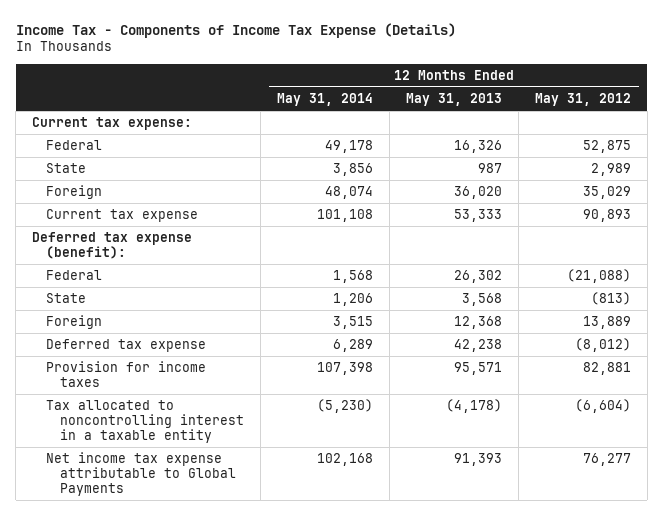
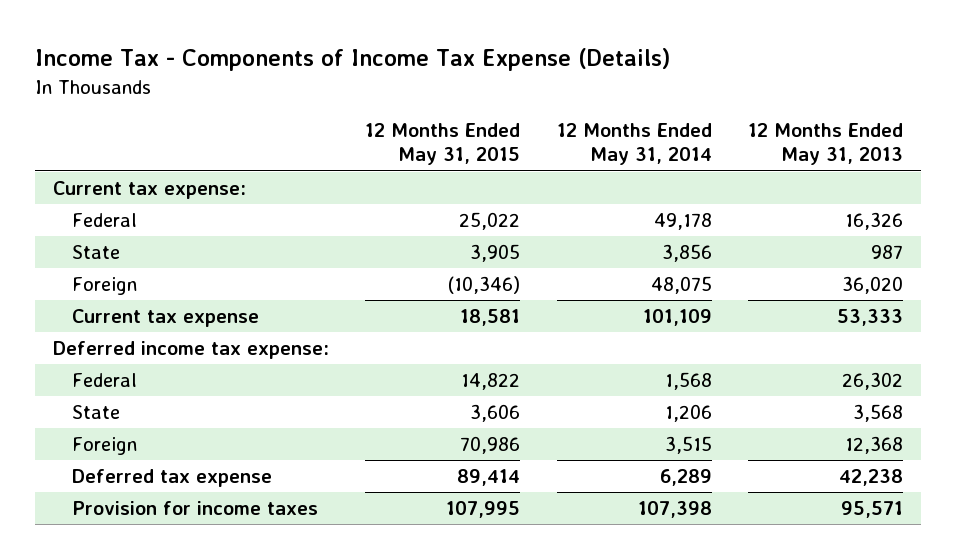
[534,92,631,106] May 31, 2012 -> none
none -> [365,123,521,166] 12 Months Ended May 31, 2015
[324,186,373,200] 48,074 -> [650,276,712,295] 48,075
[316,209,373,223] 101,108 -> [642,309,712,327] 101,109
[32,232,193,260] Deferred tax expense (benefit): -> [52,341,329,360] Deferred income tax expense:
[46,400,245,444] Tax allocated to noncontrolling interest in a taxable entity -> none
[46,452,237,497] Net income tax expense attributable to Global Payments -> none

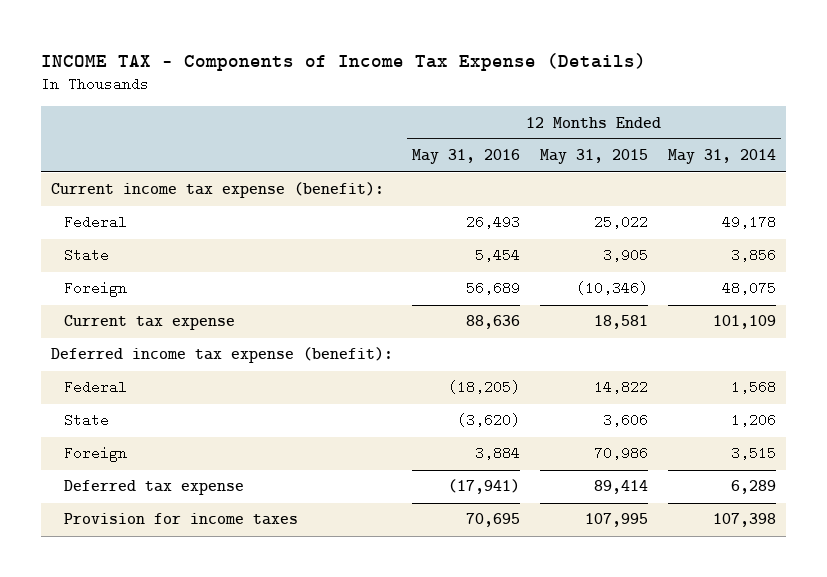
[34,48,670,72] Income Tax - Components of Income Tax Expense (Details) -> [40,52,646,71] INCOME TAX - Components of Income Tax Expense (Details)
[748,123,904,166] 12 Months Ended May 31, 2013 -> none
none -> [412,149,521,165] May 31, 2016
[52,181,246,200] Current tax expense: -> [50,182,384,199] Current income tax expense (benefit):
[52,341,329,360] Deferred income tax expense: -> [50,347,393,364] Deferred income tax expense (benefit):

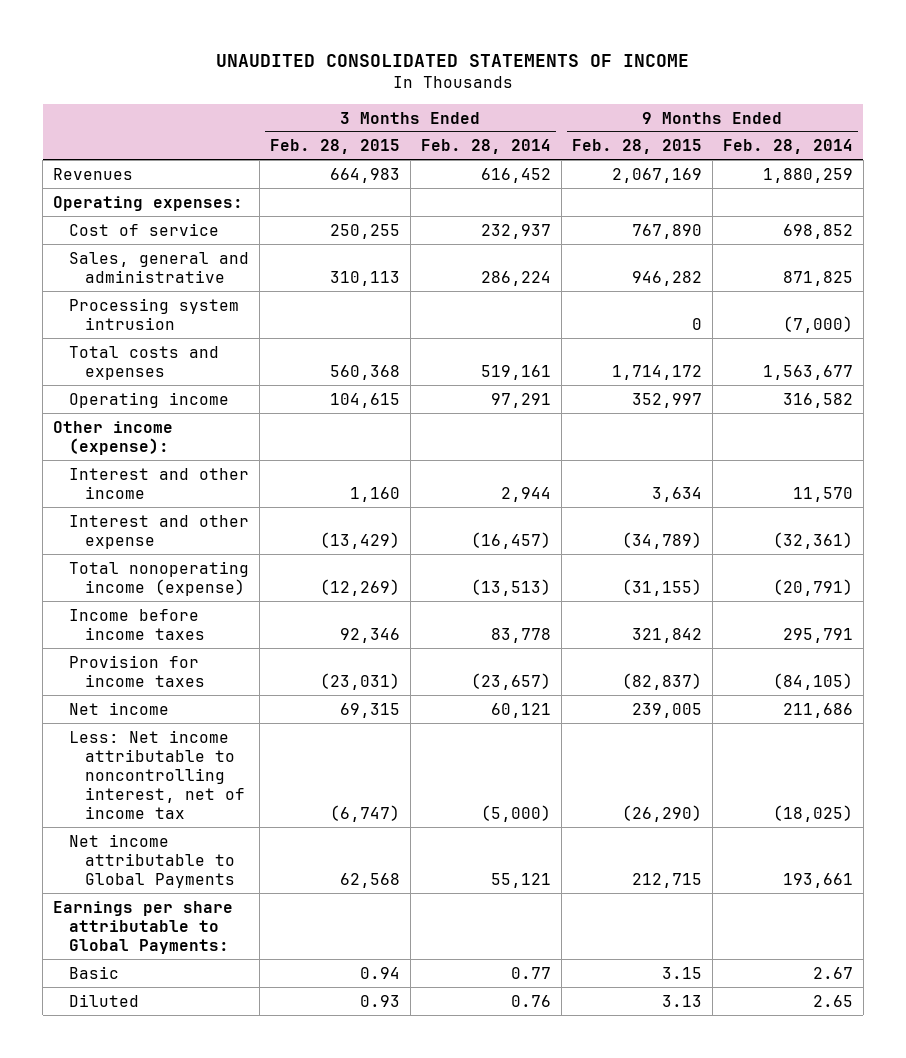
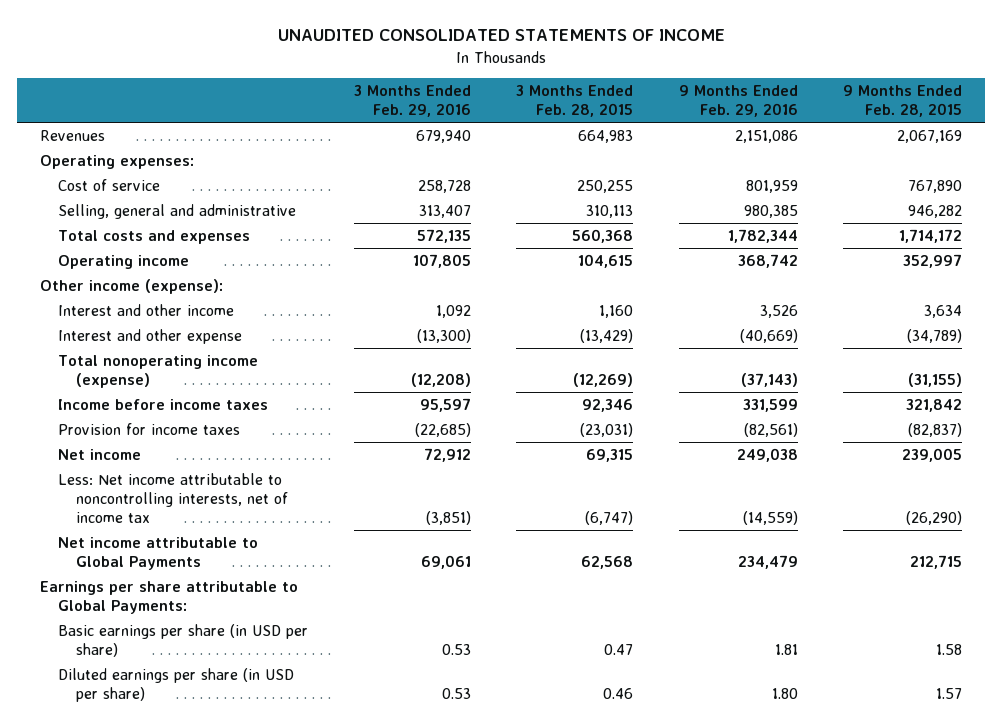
[420,139,551,155] Feb. 28, 2014 -> none
[722,139,853,155] Feb. 28, 2014 -> none
none -> [353,85,471,117] 3 Months Ended Feb. 29, 2016
none -> [678,85,798,117] 9 Months Ended Feb. 29, 2016
[68,297,239,330] Processing system intrusion -> none
[68,251,249,283] Sales, general and administrative -> [57,203,296,219] Selling, general and administrative
[68,729,245,819] Less: Net income attributable to noncontrolling interest, net of income tax -> [57,472,289,523] Less: Net income attributable to noncontrolling interests, net of income tax
[68,965,119,979] Basic -> none
[68,993,139,1007] Diluted -> none
none -> [57,623,308,657] Basic earnings per share (in USD per share)
none -> [57,667,294,702] Diluted earnings per share (in USD per share)

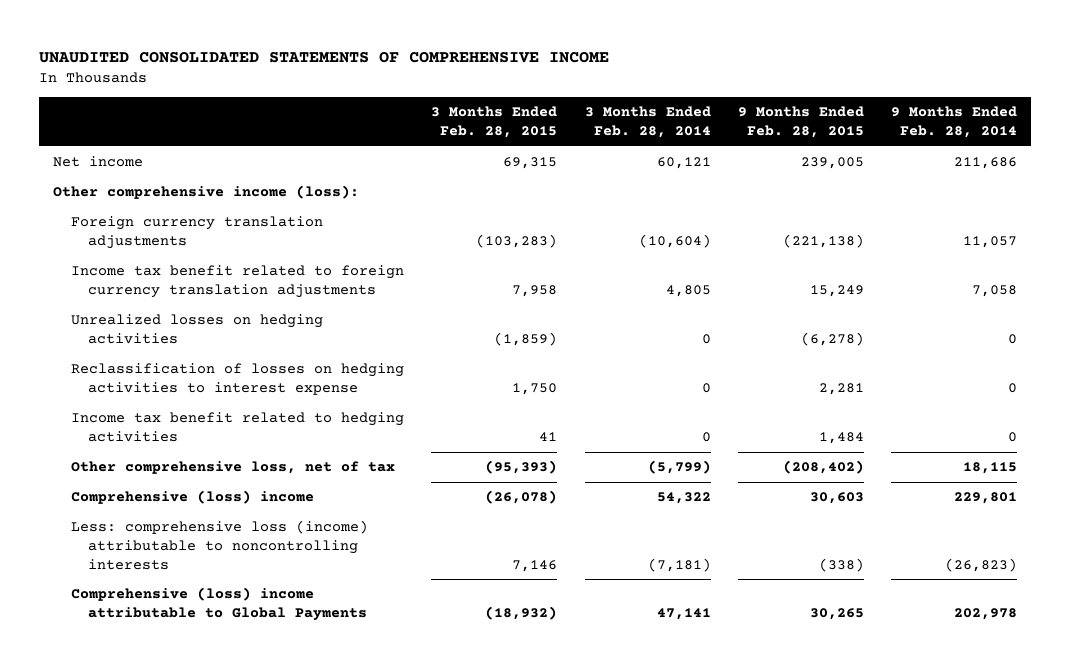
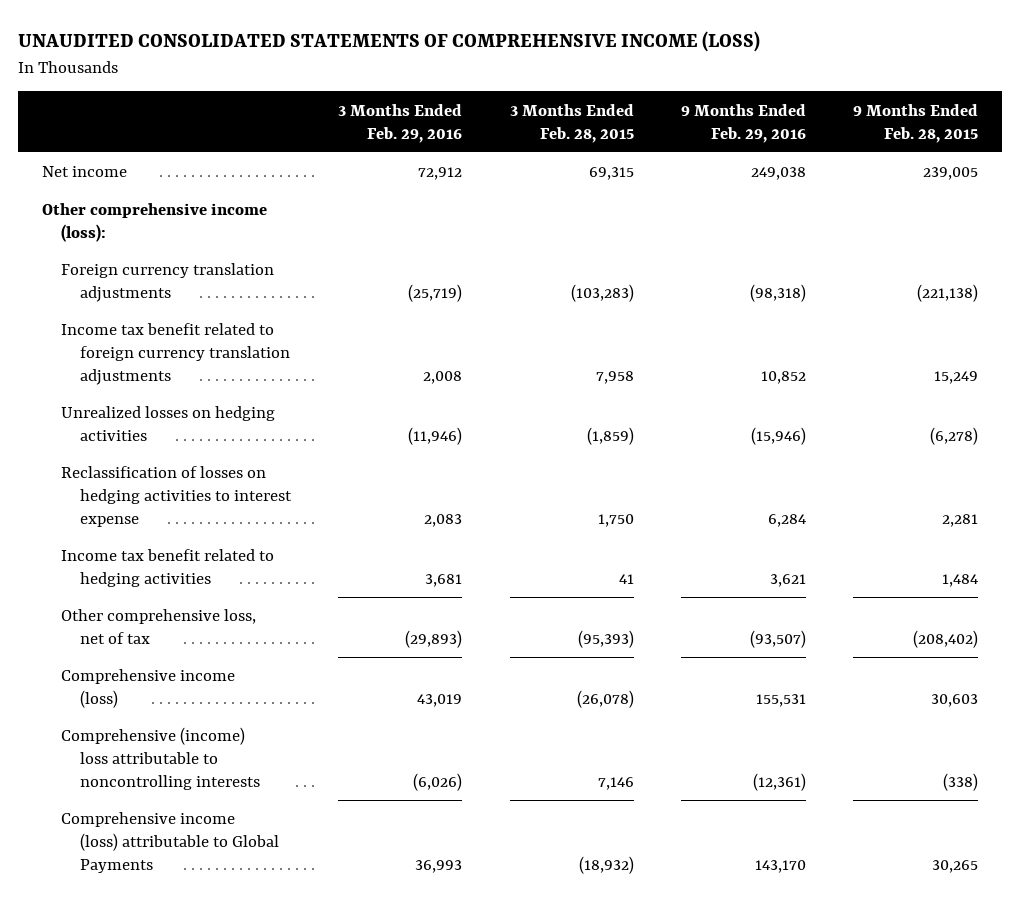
[39,51,610,64] UNAUDITED CONSOLIDATED STATEMENTS OF COMPREHENSIVE INCOME -> [17,31,760,53] UNAUDITED CONSOLIDATED STATEMENTS OF COMPREHENSIVE INCOME (LOSS)
[584,106,711,138] 3 Months Ended Feb. 28, 2014 -> none
[891,106,1018,138] 9 Months Ended Feb. 28, 2014 -> none
none -> [338,103,463,143] 3 Months Ended Feb. 29, 2016
none -> [681,103,807,143] 9 Months Ended Feb. 29, 2016
[70,490,314,505] Comprehensive (loss) income -> [60,669,235,709] Comprehensive income (loss)
[70,520,368,570] Less: comprehensive loss (income) attributable to noncontrolling interests -> [60,727,260,790] Comprehensive (income) loss attributable to noncontrolling interests
[70,587,368,622] Comprehensive (loss) income attributable to Global Payments -> [60,812,279,873] Comprehensive income (loss) attributable to Global Payments

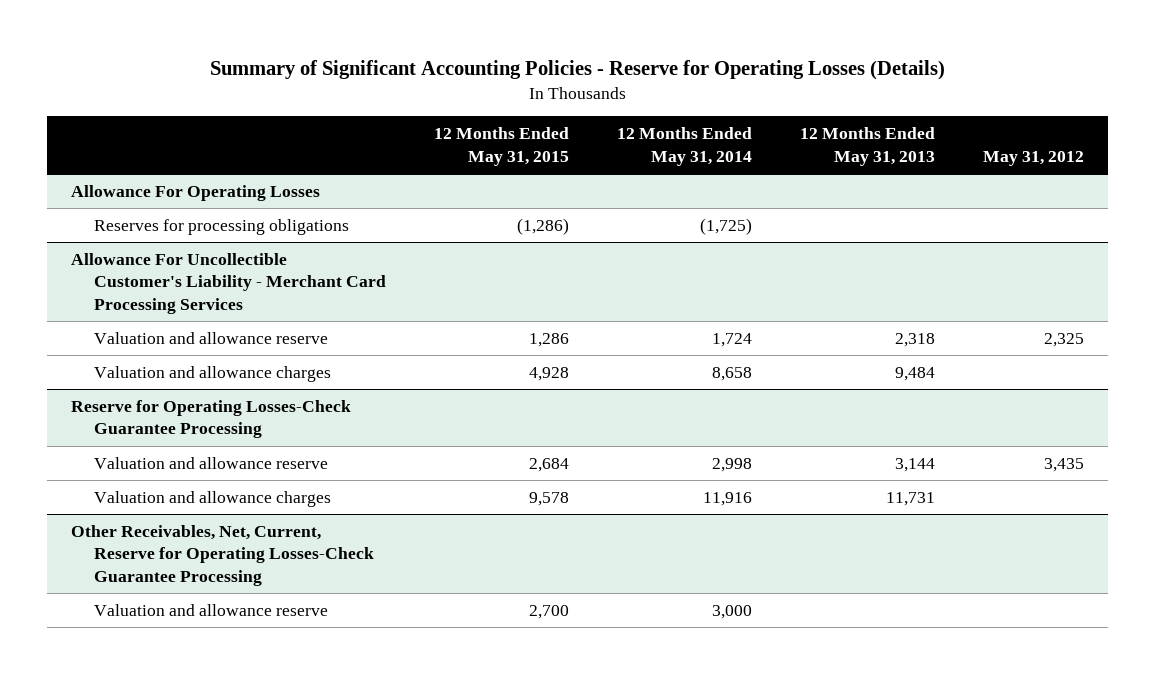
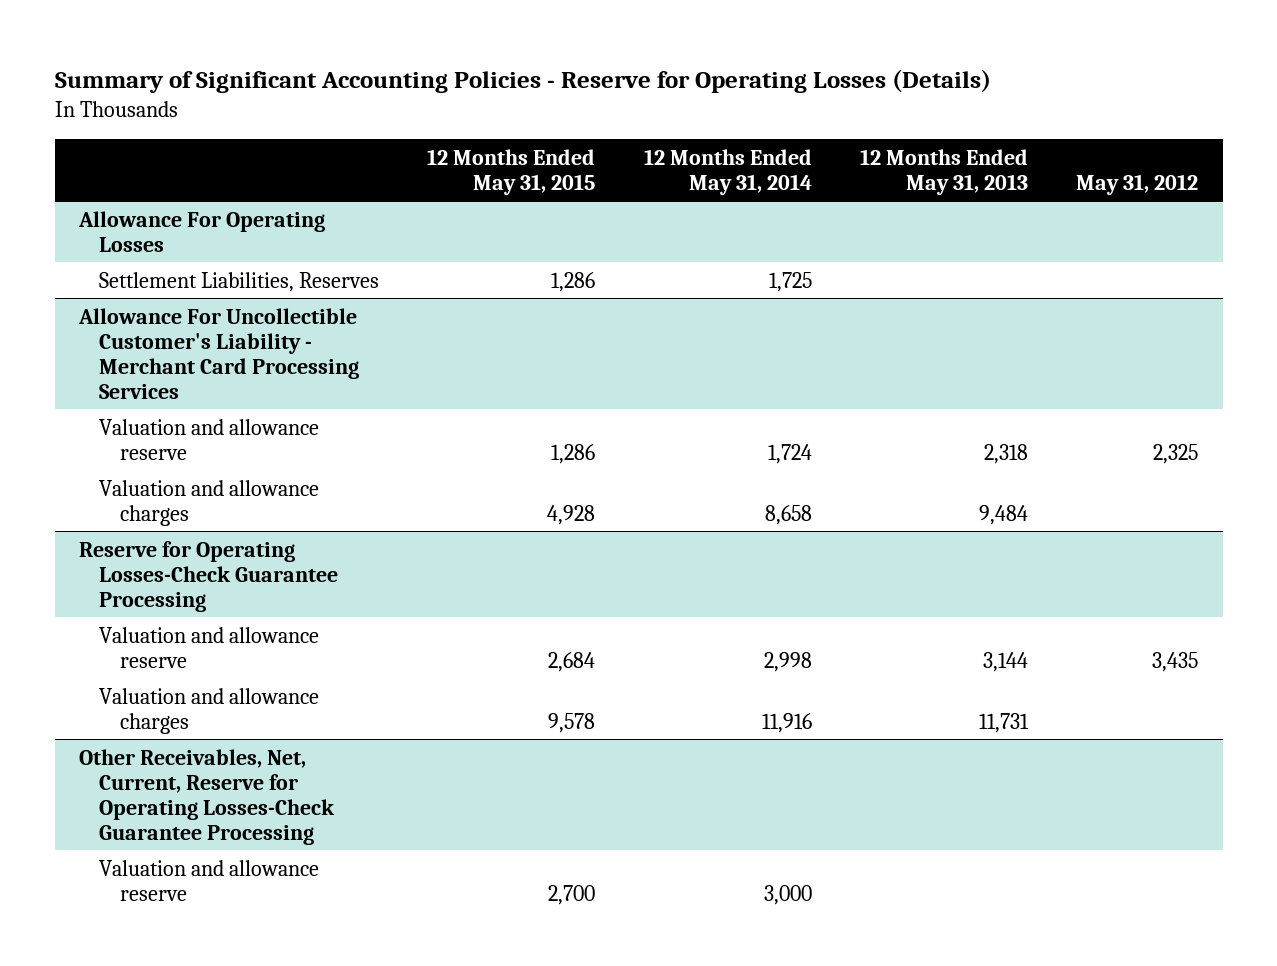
[94,218,350,235] Reserves for processing obligations -> none
none -> [99,271,380,292] Settlement Liabilities, Reserves

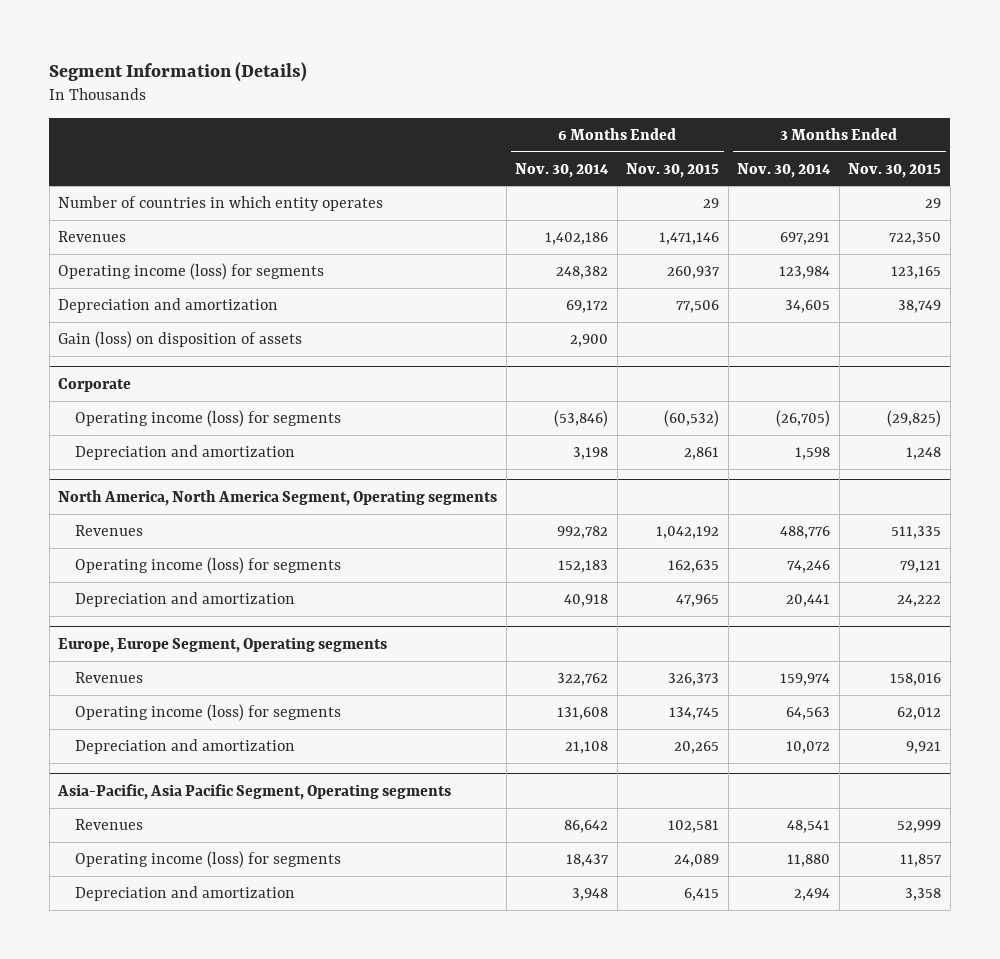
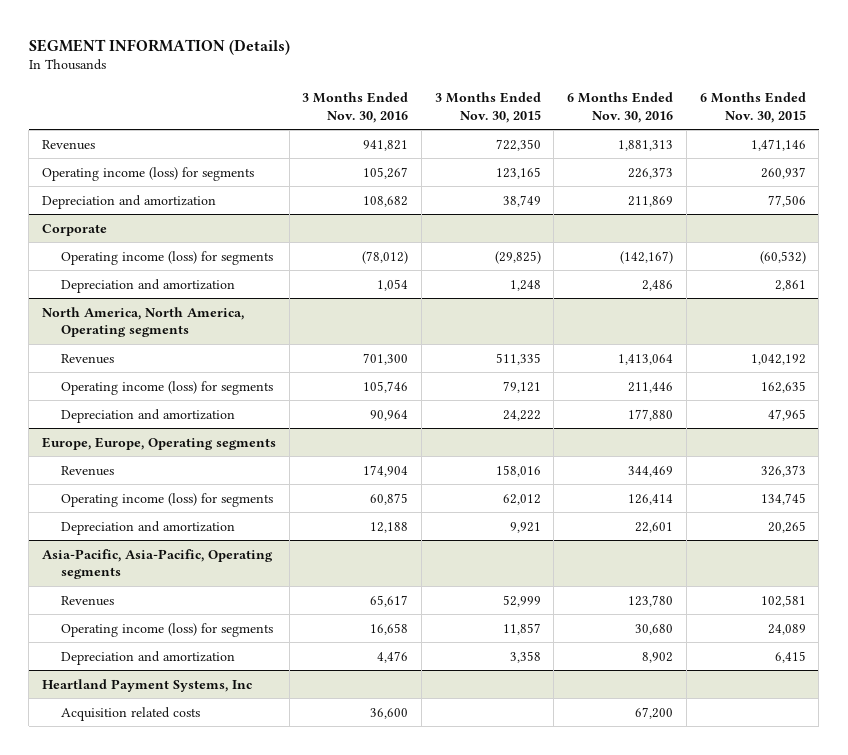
[49,61,308,82] Segment Information (Details) -> [28,38,290,55] SEGMENT INFORMATION (Details)
[515,162,610,178] Nov. 30, 2014 -> none
[737,162,832,178] Nov. 30, 2014 -> none
none -> [302,92,409,123] 3 Months Ended Nov. 30, 2016
none -> [567,92,674,123] 6 Months Ended Nov. 30, 2016
[58,195,384,211] Number of countries in which entity operates -> none
[58,330,303,348] Gain (loss) on disposition of assets -> none
[58,489,498,506] North America, North America Segment, Operating segments -> [41,306,244,338] North America, North America, Operating segments
[58,636,388,653] Europe, Europe Segment, Operating segments -> [41,436,276,450] Europe, Europe, Operating segments
[57,783,452,800] Asia-Pacific, Asia Pacific Segment, Operating segments -> [41,548,273,580] Asia-Pacific, Asia-Pacific, Operating segments
none -> [41,678,252,692] Heartland Payment Systems, Inc
none -> [61,706,201,721] Acquisition related costs

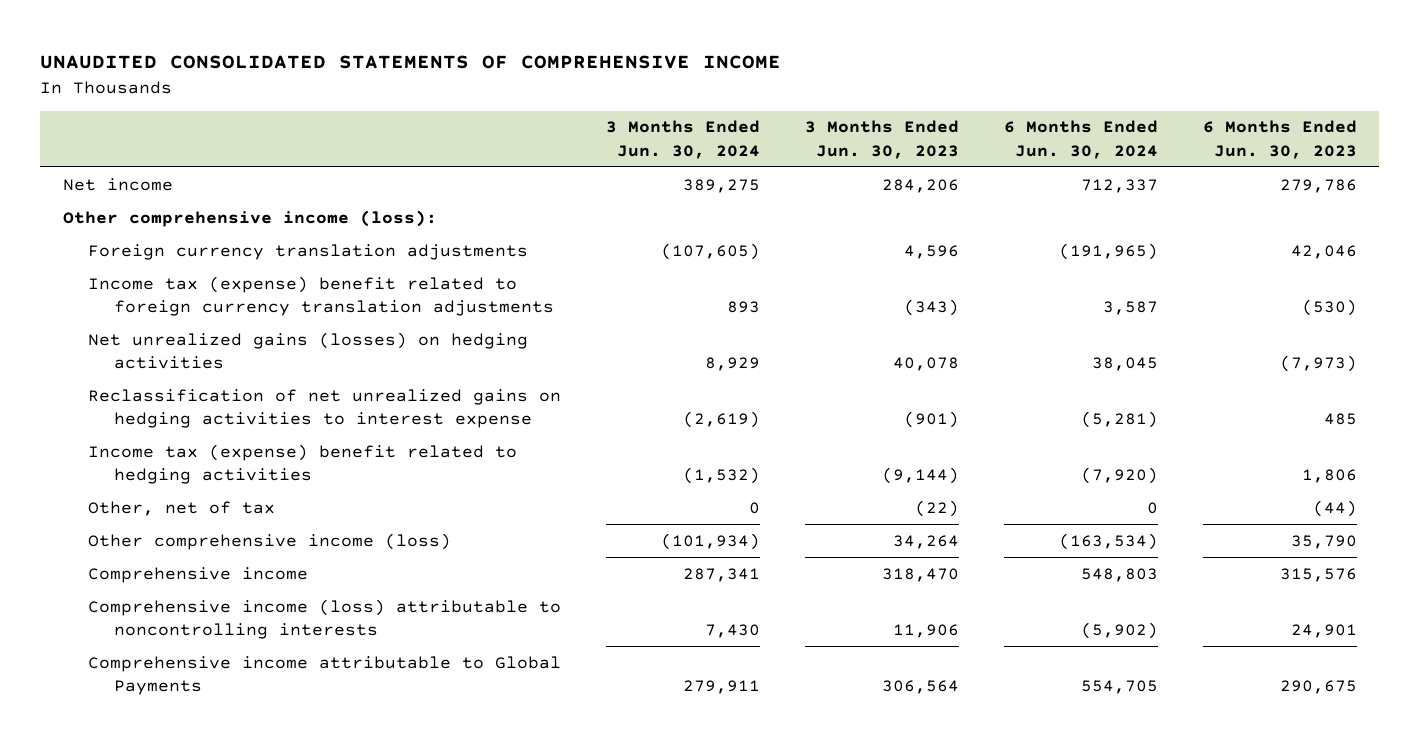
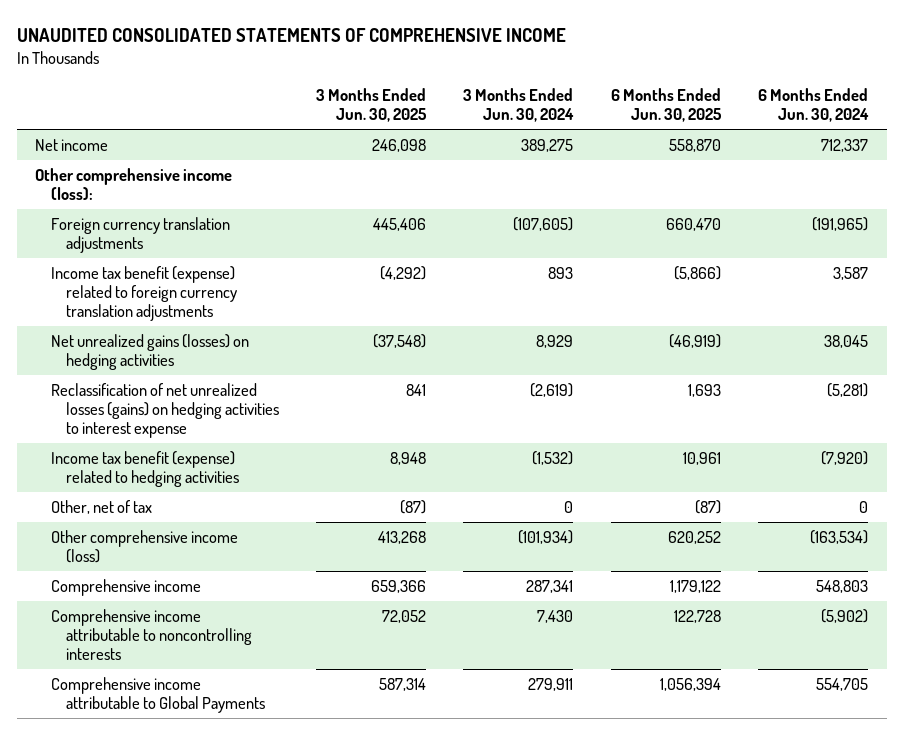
[805,120,960,159] 3 Months Ended Jun. 30, 2023 -> none
[1202,120,1357,159] 6 Months Ended Jun. 30, 2023 -> none
none -> [315,88,427,123] 3 Months Ended Jun. 30, 2025
none -> [610,88,722,123] 6 Months Ended Jun. 30, 2025
[88,275,555,316] Income tax (expense) benefit related to foreign currency translation adjustments -> [50,265,237,322] Income tax benefit (expense) related to foreign currency translation adjustments
[88,388,562,428] Reclassification of net unrealized gains on hedging activities to interest expense -> [50,382,279,439] Reclassification of net unrealized losses (gains) on hedging activities to interest expense
[88,443,518,484] Income tax (expense) benefit related to hedging activities -> [50,450,239,488] Income tax benefit (expense) related to hedging activities
[88,598,562,639] Comprehensive income (loss) attributable to noncontrolling interests -> [50,608,252,661] Comprehensive income attributable to noncontrolling interests

